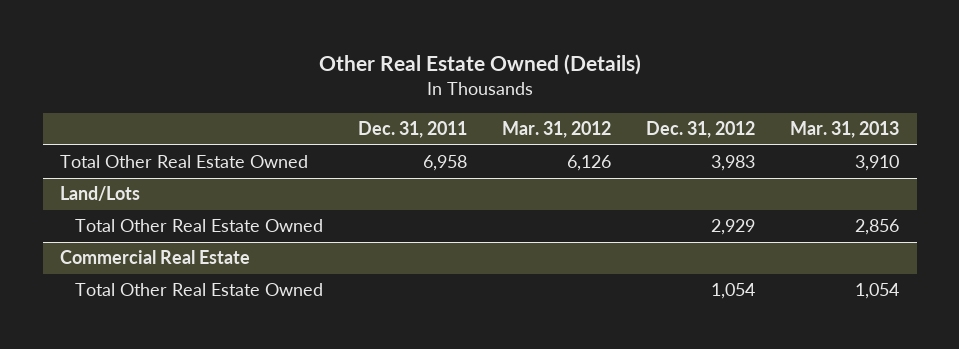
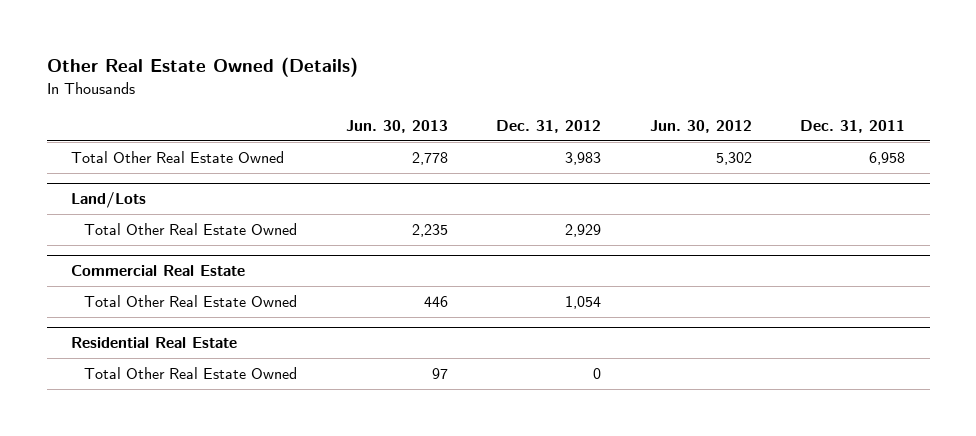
[502,121,612,139] Mar. 31, 2012 -> none
[790,121,900,139] Mar. 31, 2013 -> none
none -> [345,120,448,134] Jun. 30, 2013
none -> [649,120,752,134] Jun. 30, 2012
none -> [70,337,237,349] Residential Real Estate
none -> [83,367,297,380] Total Other Real Estate Owned

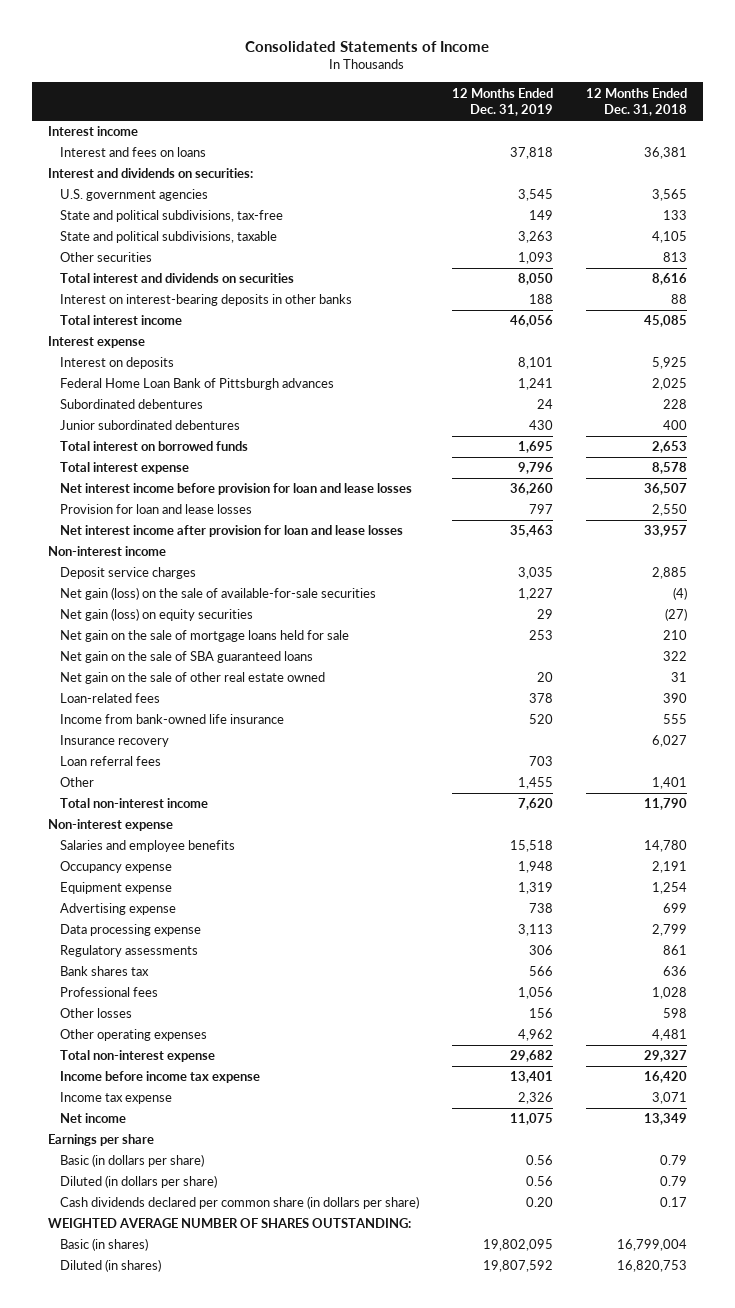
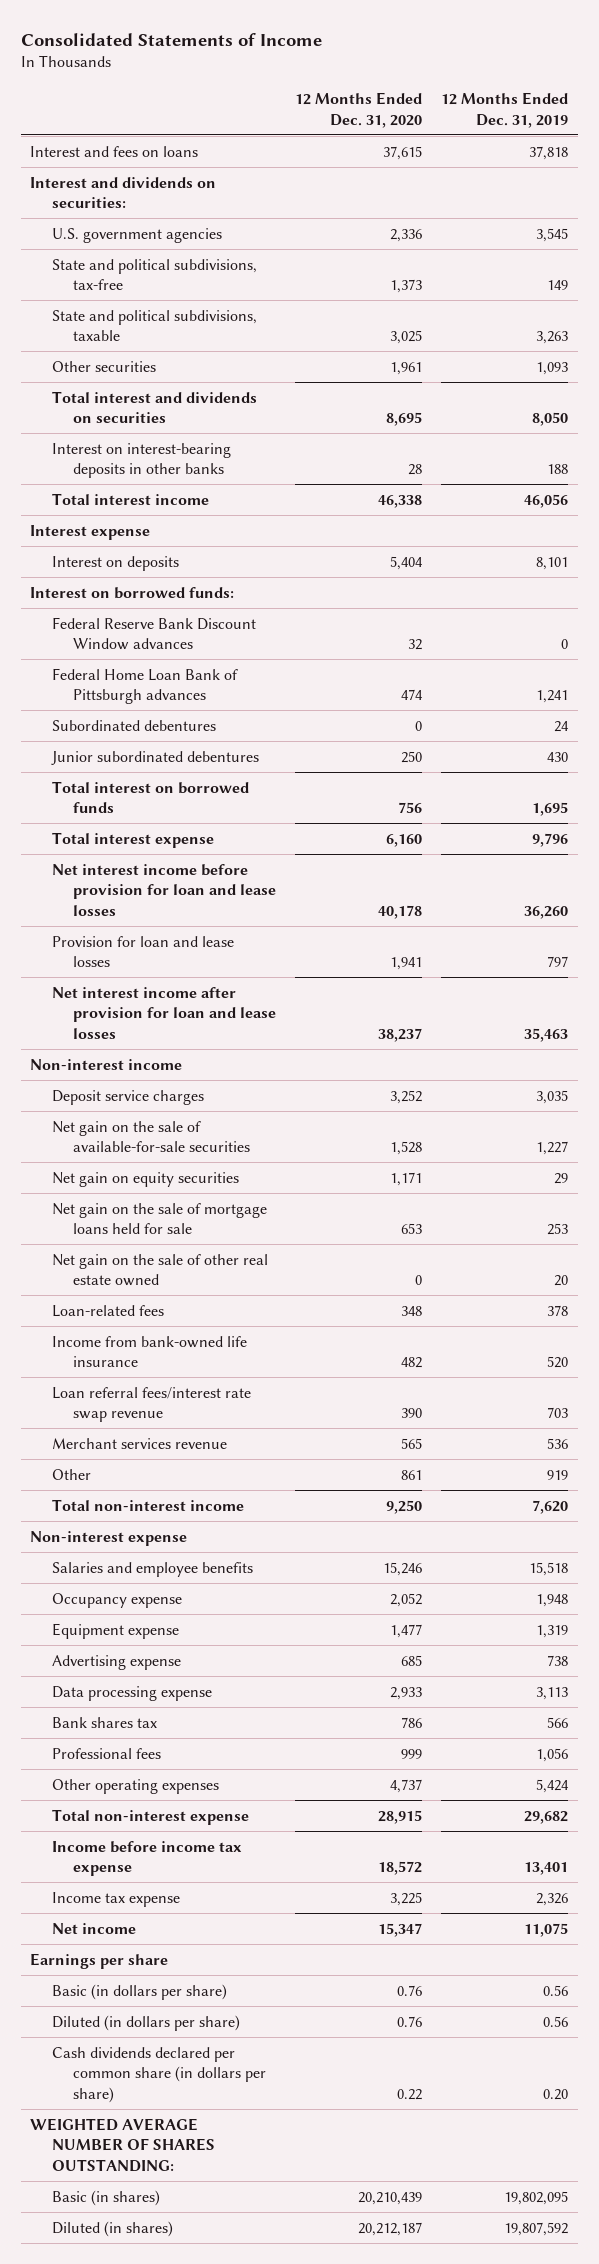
[585,87,687,117] 12 Months Ended Dec. 31, 2018 -> none
none -> [295,92,423,128] 12 Months Ended Dec. 31, 2020
[48,126,139,137] Interest income -> none
none -> [30,586,235,599] Interest on borrowed funds:
none -> [51,616,256,651] Federal Reserve Bank Discount Window advances
[59,587,376,601] Net gain (loss) on the sale of available-for-sale securities -> [51,1120,251,1153] Net gain on the sale of available-for-sale securities
[59,608,253,622] Net gain (loss) on equity securities -> [51,1171,239,1187] Net gain on equity securities
[59,651,313,664] Net gain on the sale of SBA guaranteed loans -> none
[59,735,169,748] Insurance recovery -> none
[59,756,161,767] Loan referral fees -> [51,1386,251,1423] Loan referral fees/interest rate swap revenue
none -> [51,1437,227,1449] Merchant services revenue
[517,777,553,790] 1,455 -> [547,1469,569,1480] 919
[59,945,198,958] Regulatory assessments -> none
[59,1008,132,1019] Other losses -> none
[517,1029,553,1042] 4,962 -> [536,1778,570,1793] 5,424

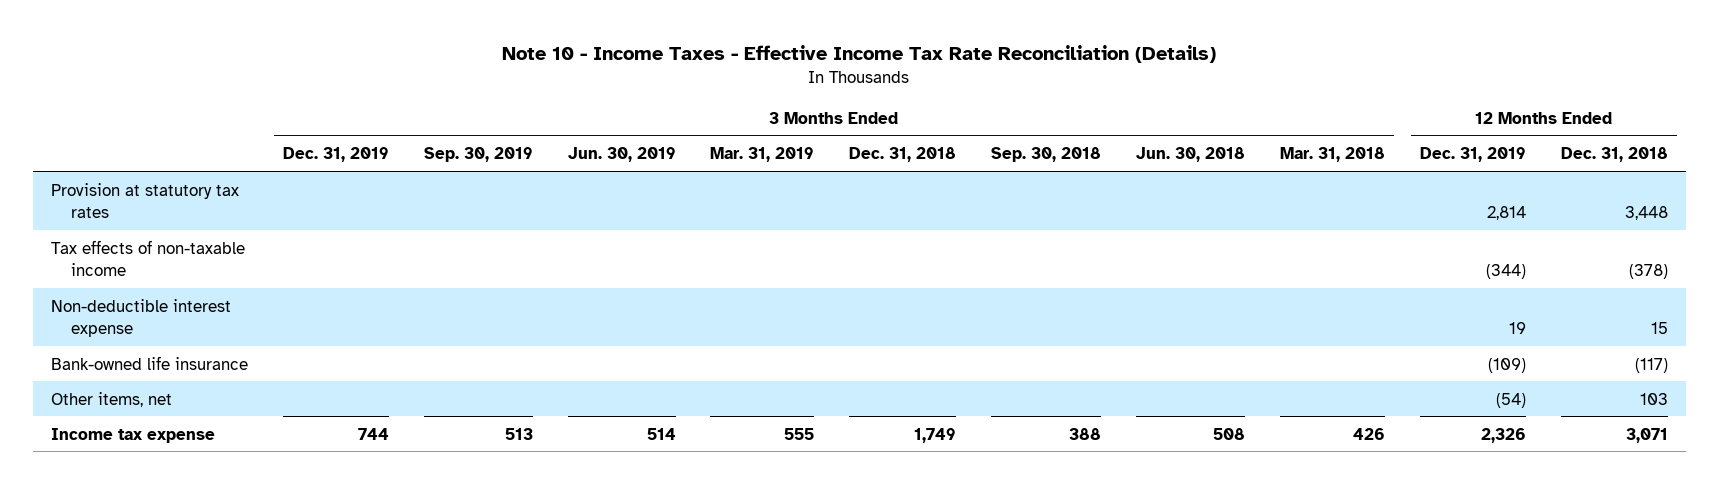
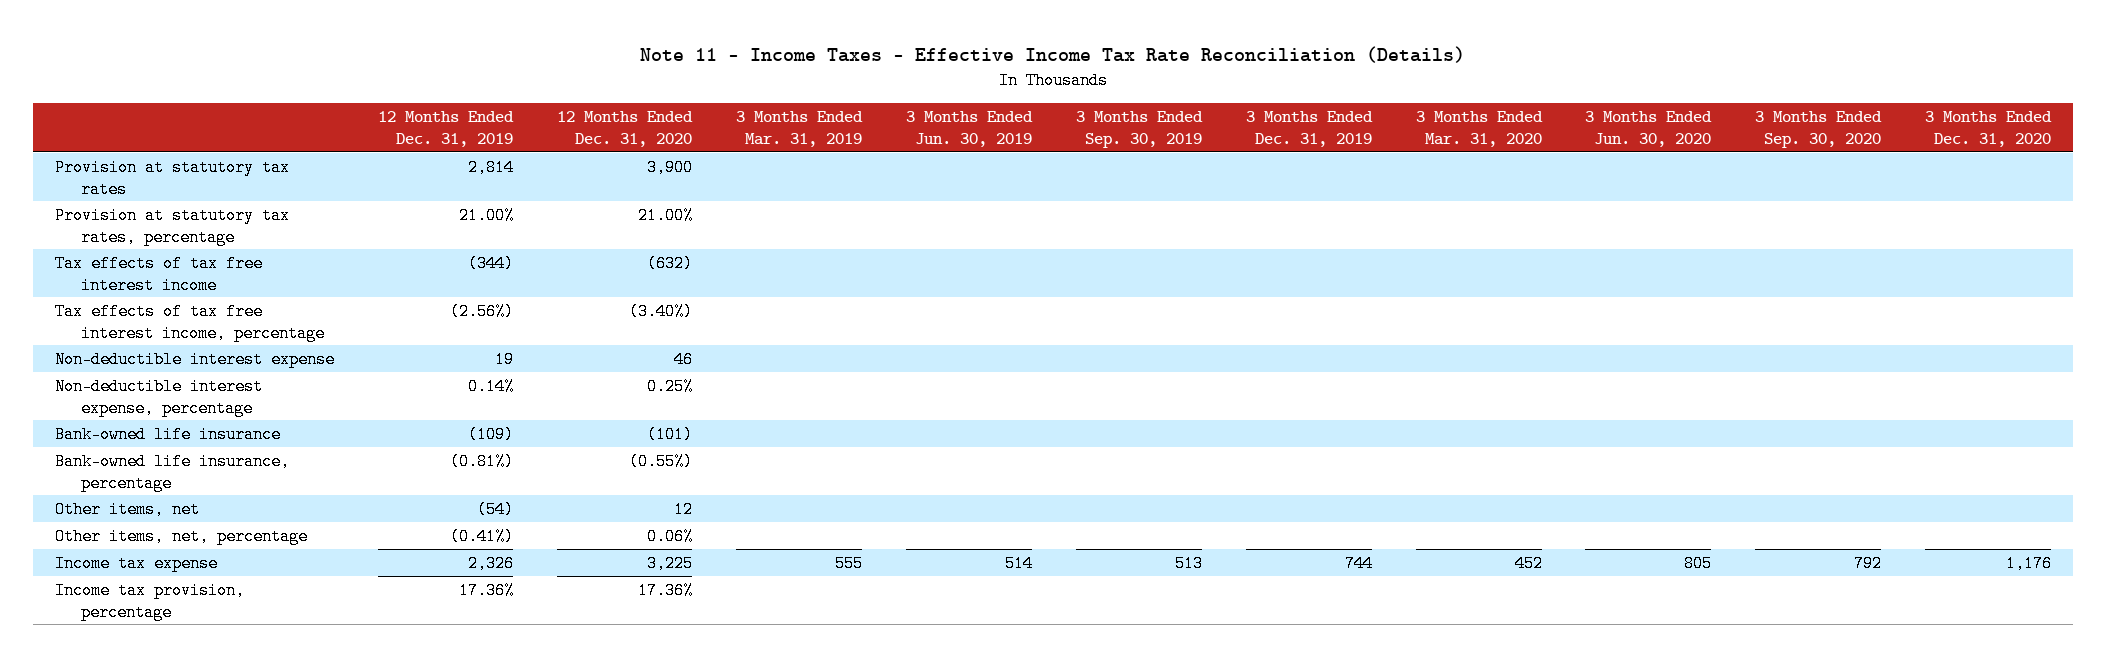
[502,44,1217,63] Note 10 - Income Taxes - Effective Income Tax Rate Reconciliation (Details) -> [640,45,1466,63] Note 11 - Income Taxes - Effective Income Tax Rate Reconciliation (Details)
[849,147,957,163] Dec. 31, 2018 -> none
[991,147,1102,163] Sep. 30, 2018 -> none
[1136,147,1246,163] Jun. 30, 2018 -> none
[1280,147,1386,163] Mar. 31, 2018 -> none
[1561,147,1669,163] Dec. 31, 2018 -> none
none -> [556,111,693,147] 12 Months Ended Dec. 31, 2020
none -> [1415,111,1543,147] 3 Months Ended Mar. 31, 2020
none -> [1585,111,1713,147] 3 Months Ended Jun. 30, 2020
none -> [1755,111,1883,148] 3 Months Ended Sep. 30, 2020
none -> [1925,111,2053,147] 3 Months Ended Dec. 31, 2020
none -> [54,206,290,246] Provision at statutory tax rates, percentage
[50,239,245,276] Tax effects of non-taxable income -> [54,254,263,294] Tax effects of tax free interest income
none -> [54,302,326,342] Tax effects of tax free interest income, percentage
none -> [54,377,263,417] Non-deductible interest expense, percentage
none -> [54,452,290,492] Bank-owned life insurance, percentage
none -> [54,527,308,545] Other items, net, percentage
none -> [54,581,245,621] Income tax provision, percentage

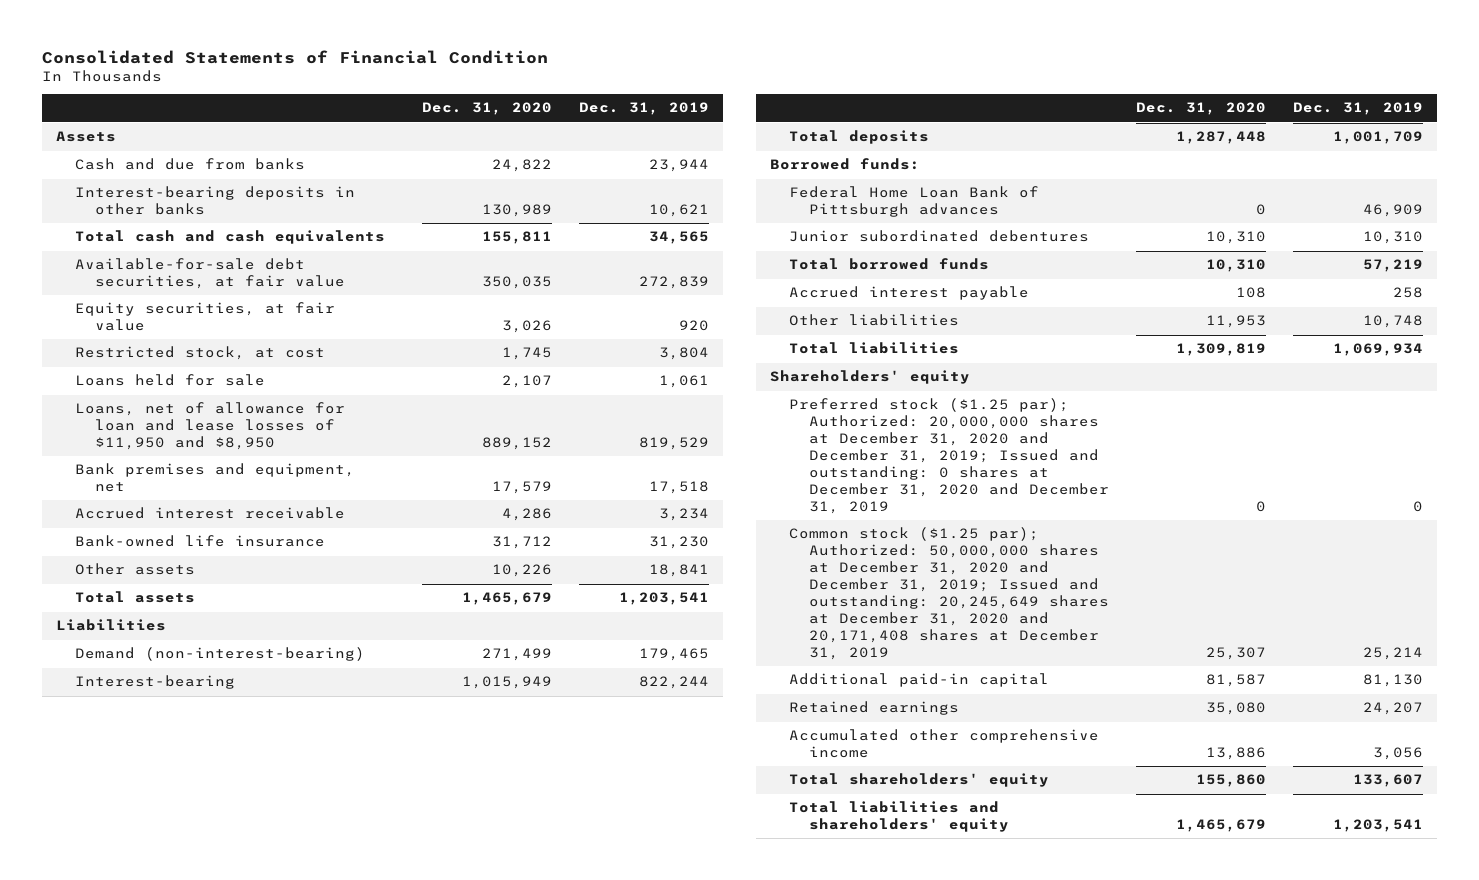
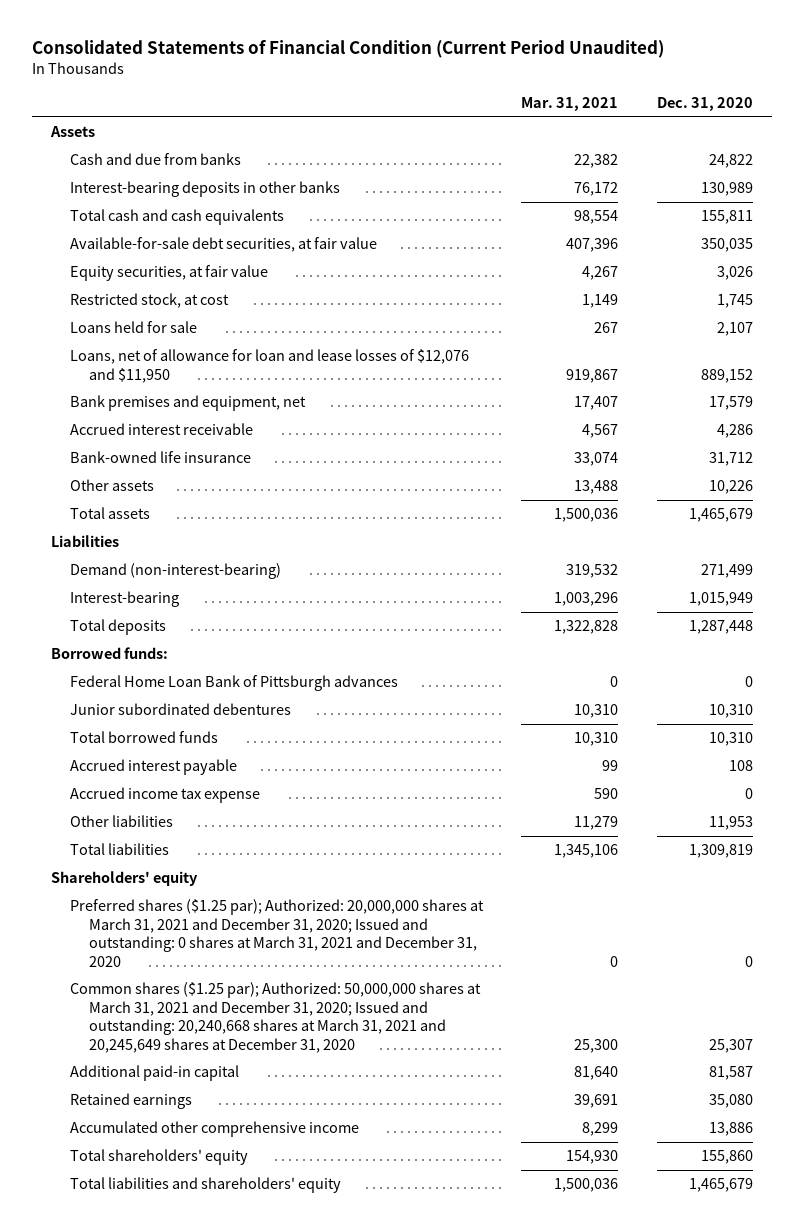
[42,49,549,64] Consolidated Statements of Financial Condition -> [31,40,664,59] Consolidated Statements of Financial Condition (Current Period Unaudited)
[579,102,710,116] Dec. 31, 2019 -> none
none -> [521,97,619,112] Mar. 31, 2021
[75,402,346,451] Loans, net of allowance for loan and lease losses of $11,950 and $8,950 -> [69,349,469,383] Loans, net of allowance for loan and lease losses of $12,076 and $11,950
none -> [69,787,260,804] Accrued income tax expense
[789,398,1109,514] Preferred stock ($1.25 par); Authorized: 20,000,000 shares at December 31, 2020 and December 31, 2019; Issued and outstanding: 0 shares at December 31, 2020 and December 31, 2019 -> [69,899,484,967] Preferred shares ($1.25 par); Authorized: 20,000,000 shares at March 31, 2021 and December 31, 2020; Issued and outstanding: 0 shares at March 31, 2021 and December 31, 2020
[789,527,1109,660] Common stock ($1.25 par); Authorized: 50,000,000 shares at December 31, 2020 and December 31, 2019; Issued and outstanding: 20,245,649 shares at December 31, 2020 and 20,171,408 shares at December 31, 2019 -> [69,982,481,1053] Common shares ($1.25 par); Authorized: 50,000,000 shares at March 31, 2021 and December 31, 2020; Issued and outstanding: 20,240,668 shares at March 31, 2021 and 20,245,649 shares at December 31, 2020

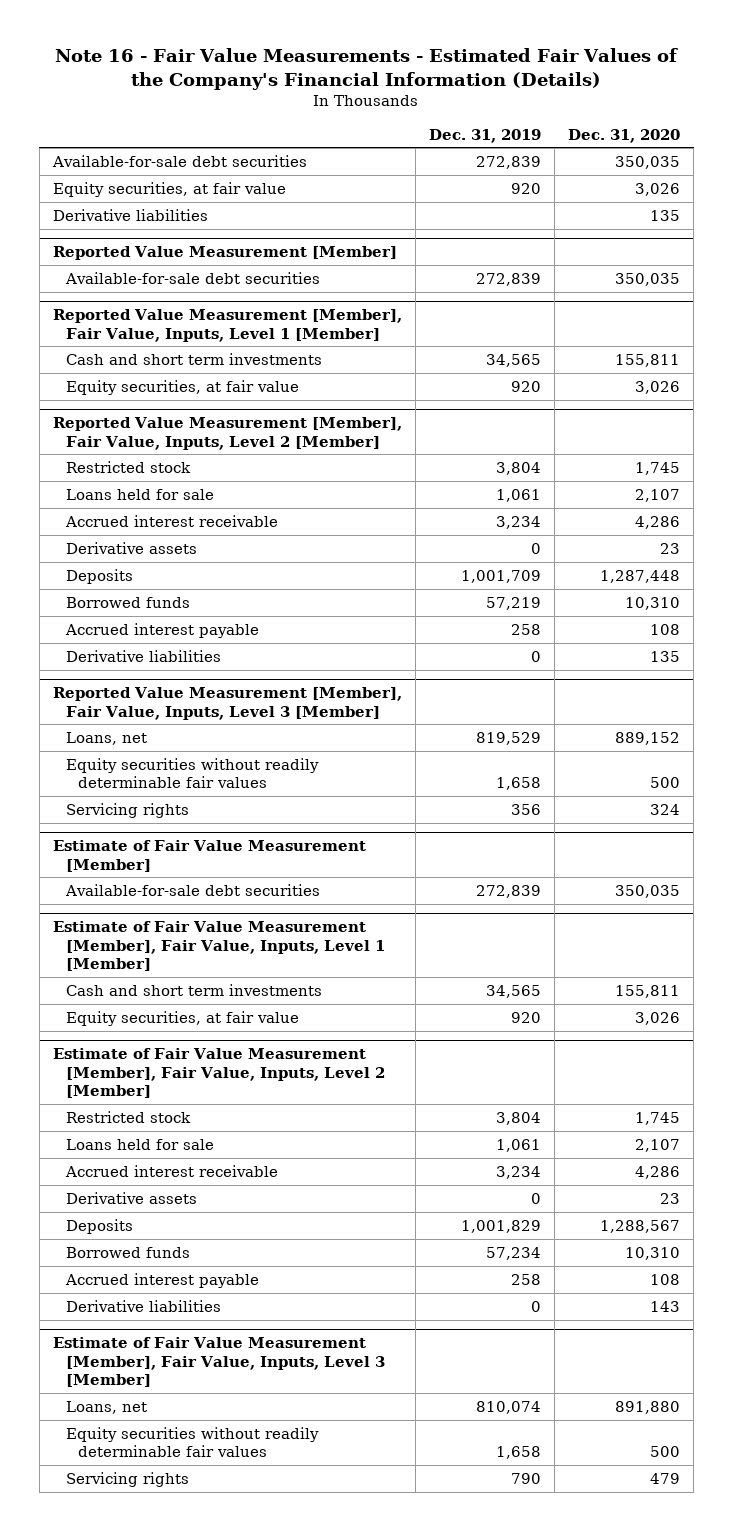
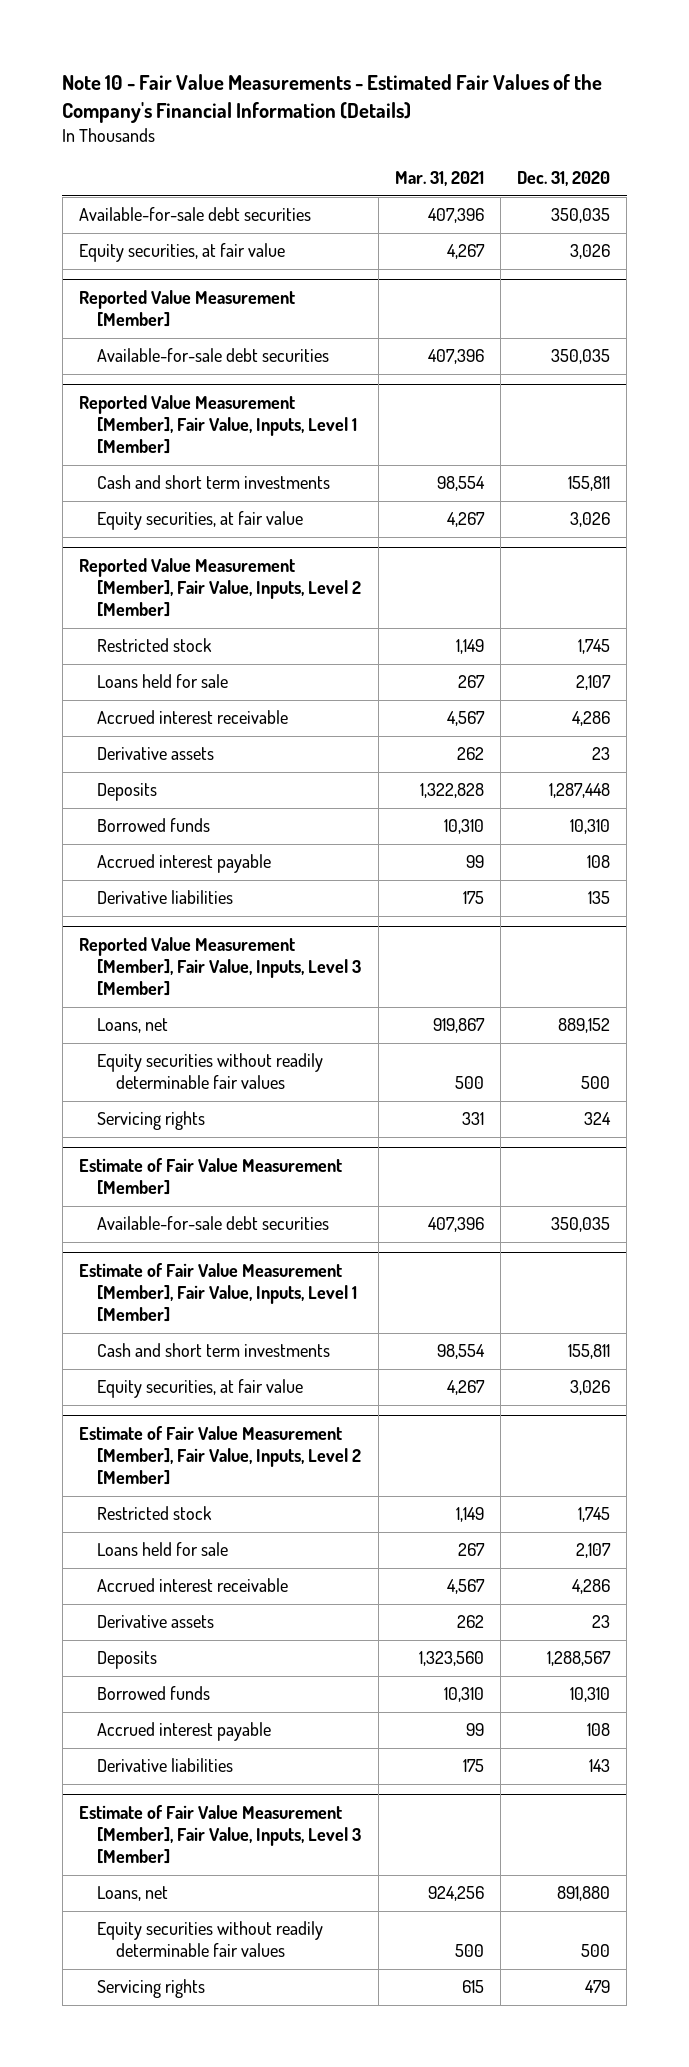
[55,48,679,90] Note 16 - Fair Value Measurements - Estimated Fair Values of the Company's Financial Information (Details) -> [62,74,603,123] Note 10 - Fair Value Measurements - Estimated Fair Values of the Company's Financial Information (Details)
[428,128,541,143] Dec. 31, 2019 -> none
none -> [394,171,484,187] Mar. 31, 2021
[52,208,208,221] Derivative liabilities -> none

